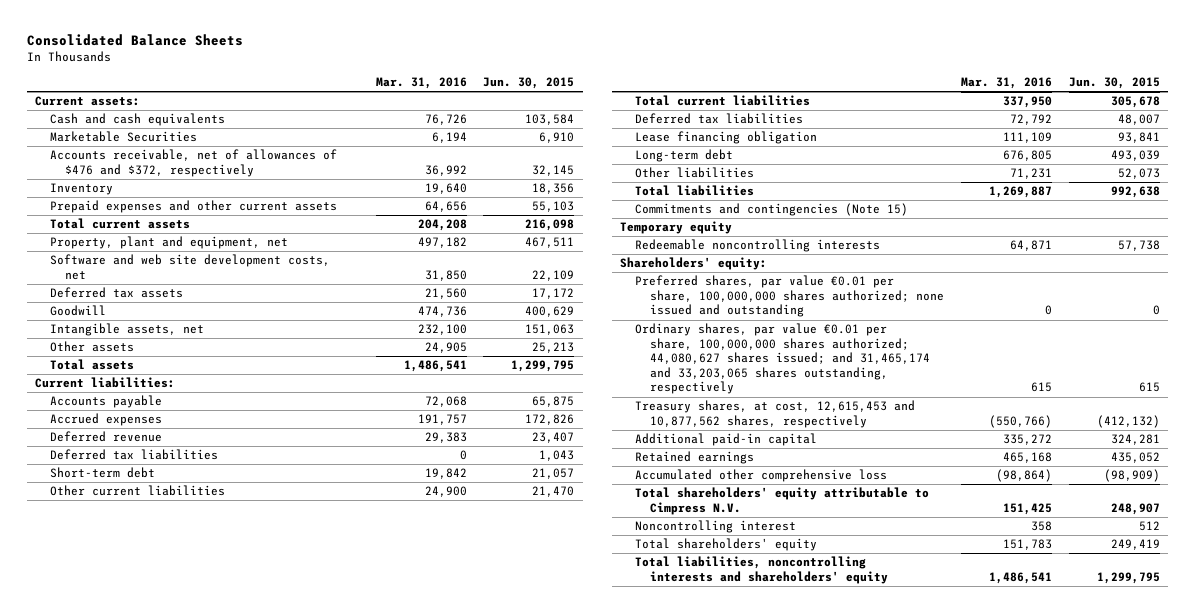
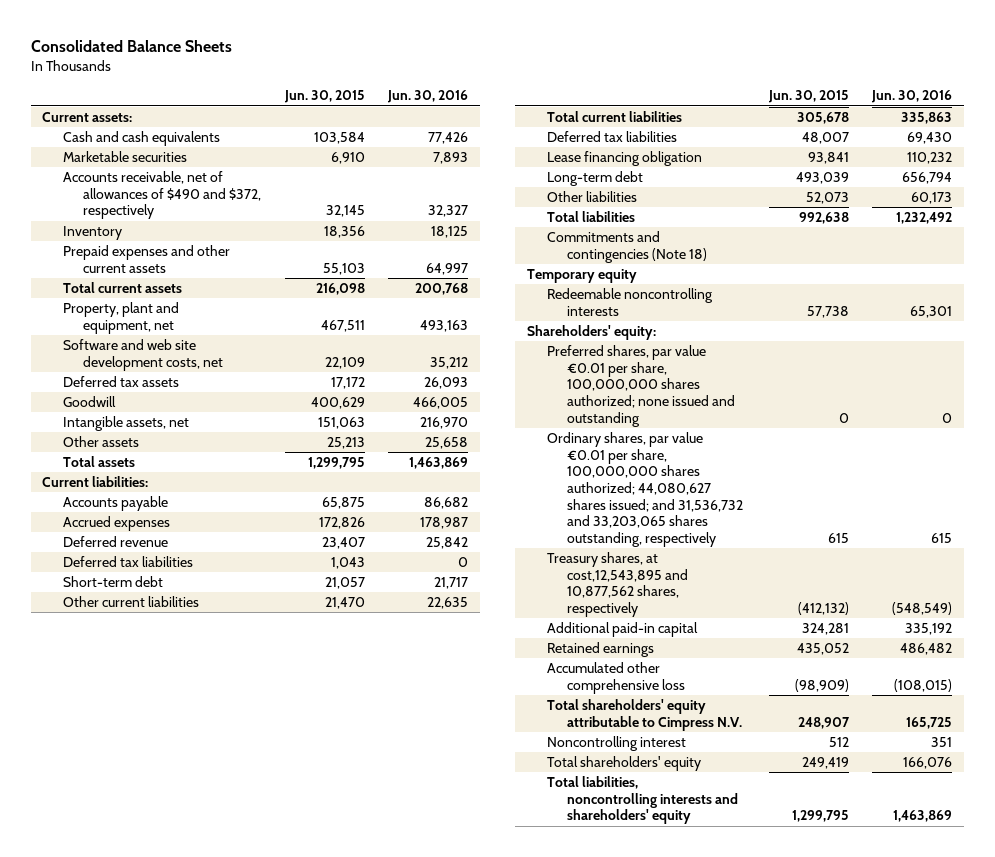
[375,77,467,90] Mar. 31, 2016 -> none
none -> [387,90,469,104] Jun. 30, 2016
[50,131,198,143] Marketable Securities -> [62,151,187,163] Marketable securities
[50,149,338,177] Accounts receivable, net of allowances of $476 and $372, respectively -> [62,171,262,220] Accounts receivable, net of allowances of $490 and $372, respectively
[635,203,909,217] Commitments and contingencies (Note 15) -> [546,231,708,263] Commitments and contingencies (Note 18)
[635,323,931,395] Ordinary shares, par value €0.01 per share, 100,000,000 shares authorized; 44,080,627 shares issued; and 31,465,174 and 33,203,065 shares outstanding, respectively -> [546,432,744,547] Ordinary shares, par value €0.01 per share, 100,000,000 shares authorized; 44,080,627 shares issued; and 31,536,732 and 33,203,065 shares outstanding, respectively
[635,400,916,428] Treasury shares, at cost, 12,615,453 and 10,877,562 shares, respectively -> [546,552,689,618] Treasury shares, at cost,12,543,895 and 10,877,562 shares, respectively

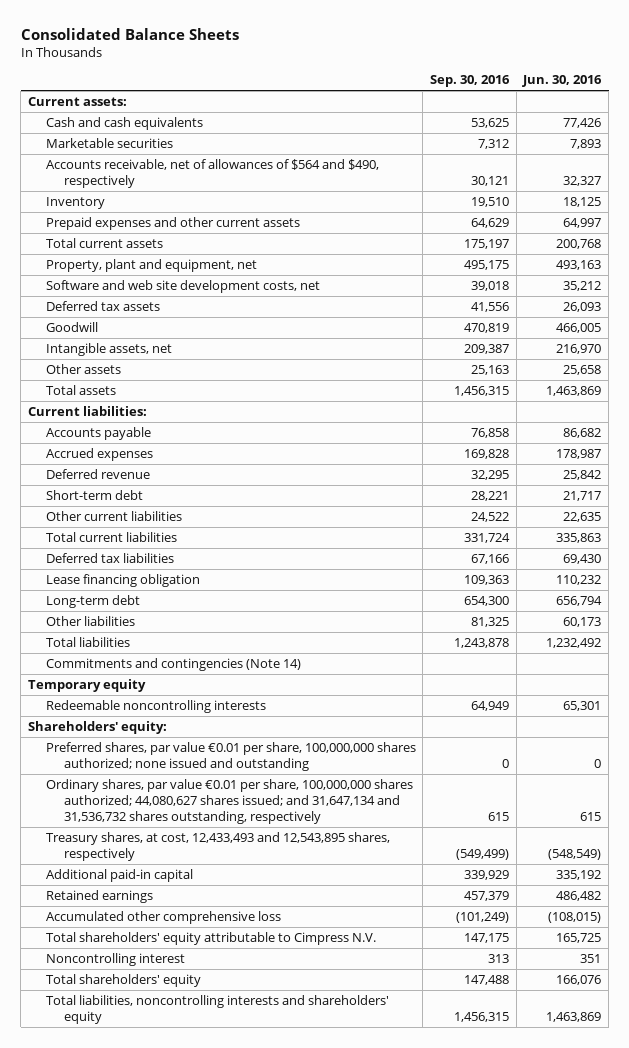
[283,90,365,104] Jun. 30, 2015 -> none
none -> [429,75,510,88] Sep. 30, 2016
[62,171,262,220] Accounts receivable, net of allowances of $490 and $372, respectively -> [45,158,379,188] Accounts receivable, net of allowances of $564 and $490, respectively
[62,556,193,568] Deferred tax liabilities -> none
[546,231,708,263] Commitments and contingencies (Note 18) -> [45,657,301,671] Commitments and contingencies (Note 14)
[546,432,744,547] Ordinary shares, par value €0.01 per share, 100,000,000 shares authorized; 44,080,627 shares issued; and 31,536,732 and 33,203,065 shares outstanding, respectively -> [45,778,413,824] Ordinary shares, par value €0.01 per share, 100,000,000 shares authorized; 44,080,627 shares issued; and 31,647,134 and 31,536,732 shares outstanding, respectively
[546,552,689,618] Treasury shares, at cost,12,543,895 and 10,877,562 shares, respectively -> [45,831,390,861] Treasury shares, at cost, 12,433,493 and 12,543,895 shares, respectively

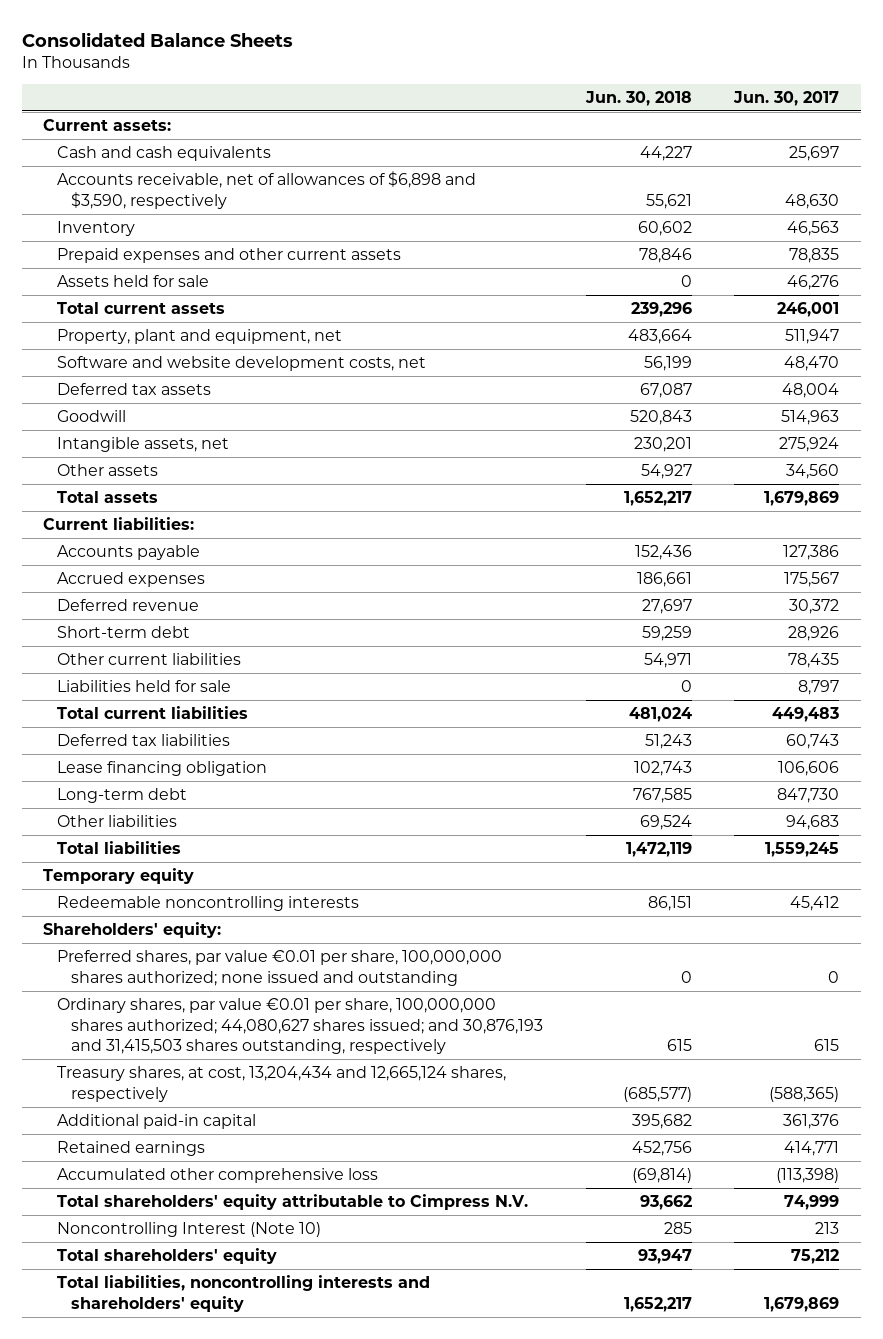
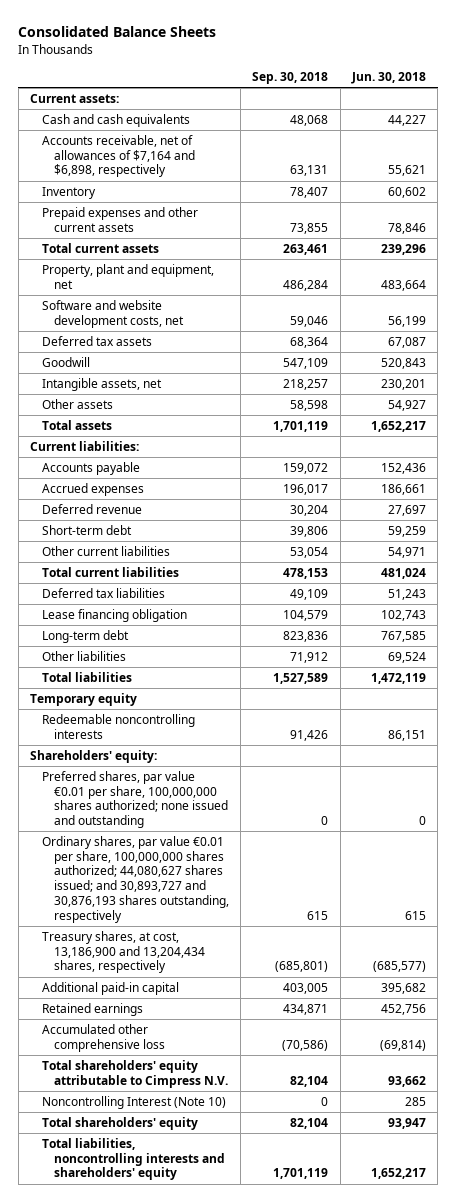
[733,90,840,106] Jun. 30, 2017 -> none
none -> [252,72,329,85] Sep. 30, 2018
[57,171,477,209] Accounts receivable, net of allowances of $6,898 and $3,590, respectively -> [41,134,195,178] Accounts receivable, net of allowances of $7,164 and $6,898, respectively
[57,275,210,288] Assets held for sale -> none
[57,680,232,693] Liabilities held for sale -> none
[57,998,544,1055] Ordinary shares, par value €0.01 per share, 100,000,000 shares authorized; 44,080,627 shares issued; and 30,876,193 and 31,415,503 shares outstanding, respectively -> [41,835,229,923] Ordinary shares, par value €0.01 per share, 100,000,000 shares authorized; 44,080,627 shares issued; and 30,893,727 and 30,876,193 shares outstanding, respectively
[57,1066,507,1102] Treasury shares, at cost, 13,204,434 and 12,665,124 shares, respectively -> [41,930,205,974] Treasury shares, at cost, 13,186,900 and 13,204,434 shares, respectively

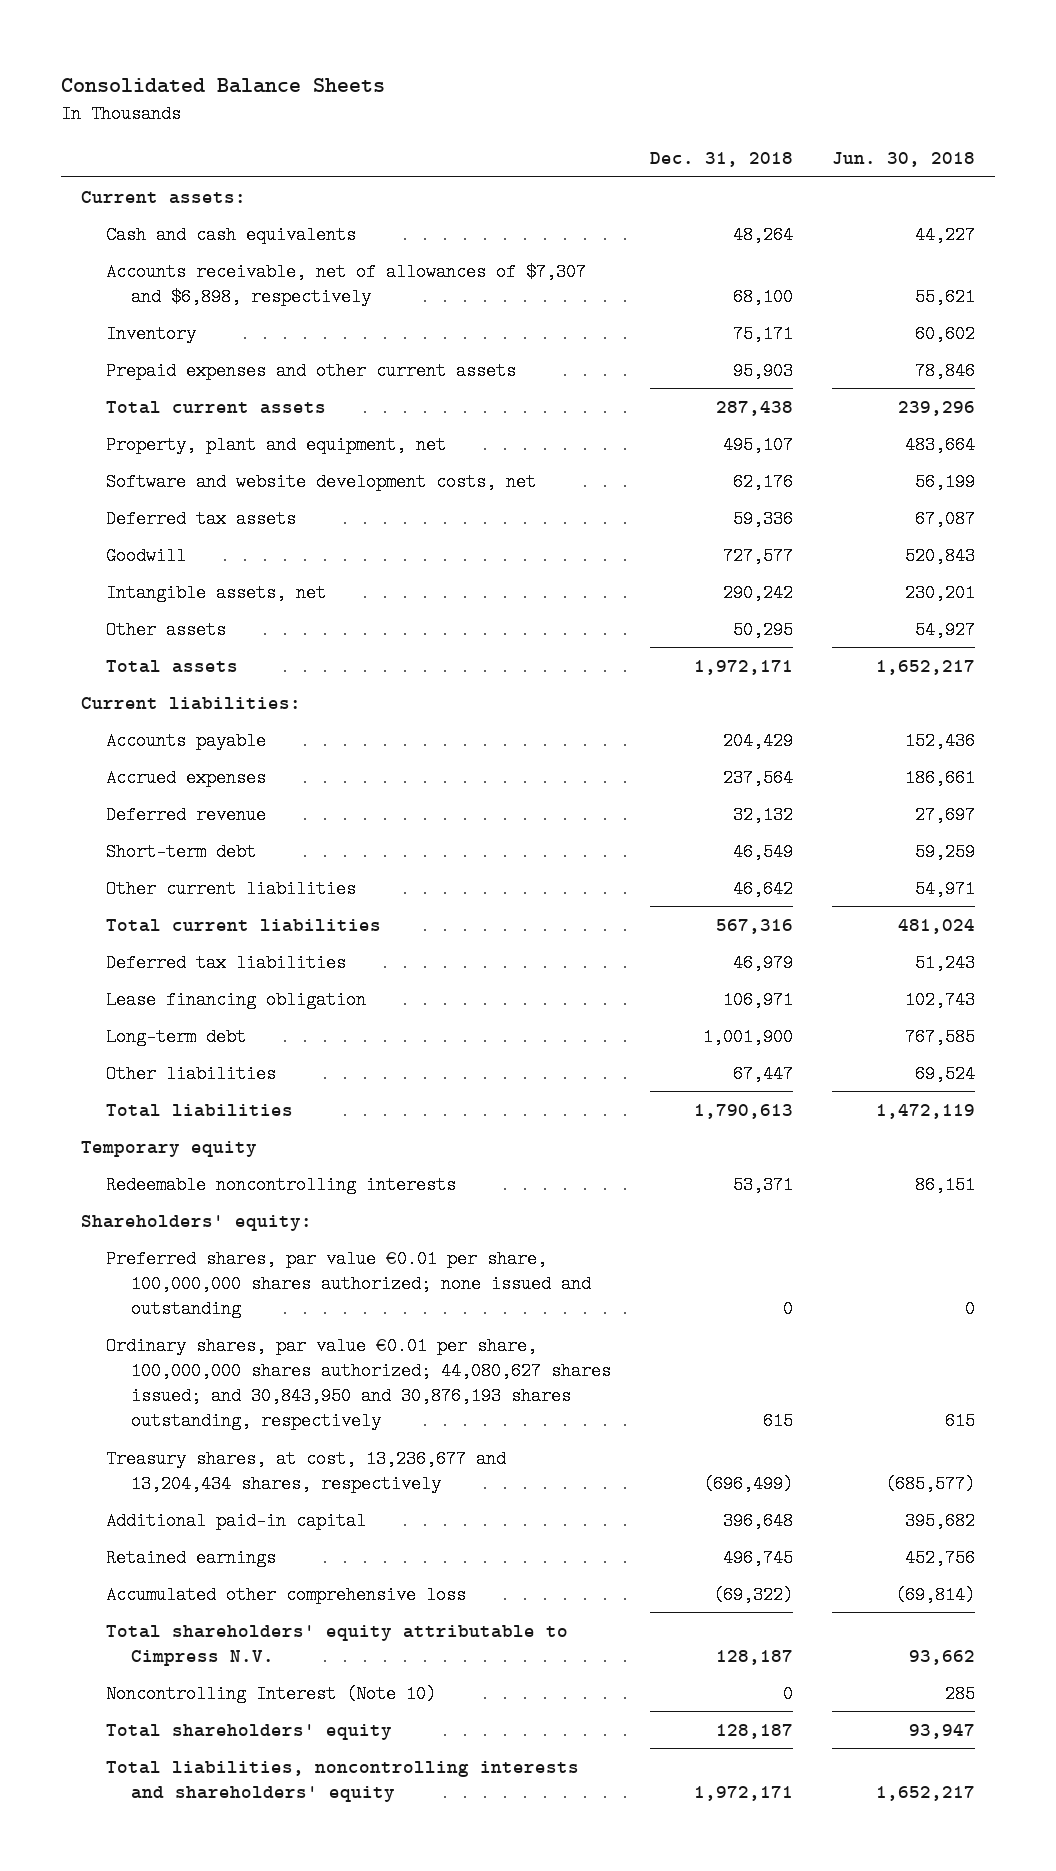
[252,72,329,85] Sep. 30, 2018 -> none
none -> [649,152,793,168] Dec. 31, 2018
[41,134,195,178] Accounts receivable, net of allowances of $7,164 and $6,898, respectively -> [105,262,586,306] Accounts receivable, net of allowances of $7,307 and $6,898, respectively
[41,835,229,923] Ordinary shares, par value €0.01 per share, 100,000,000 shares authorized; 44,080,627 shares issued; and 30,893,727 and 30,876,193 shares outstanding, respectively -> [105,1336,611,1431] Ordinary shares, par value €0.01 per share, 100,000,000 shares authorized; 44,080,627 shares issued; and 30,843,950 and 30,876,193 shares outstanding, respectively
[41,930,205,974] Treasury shares, at cost, 13,186,900 and 13,204,434 shares, respectively -> [105,1449,506,1493] Treasury shares, at cost, 13,236,677 and 13,204,434 shares, respectively

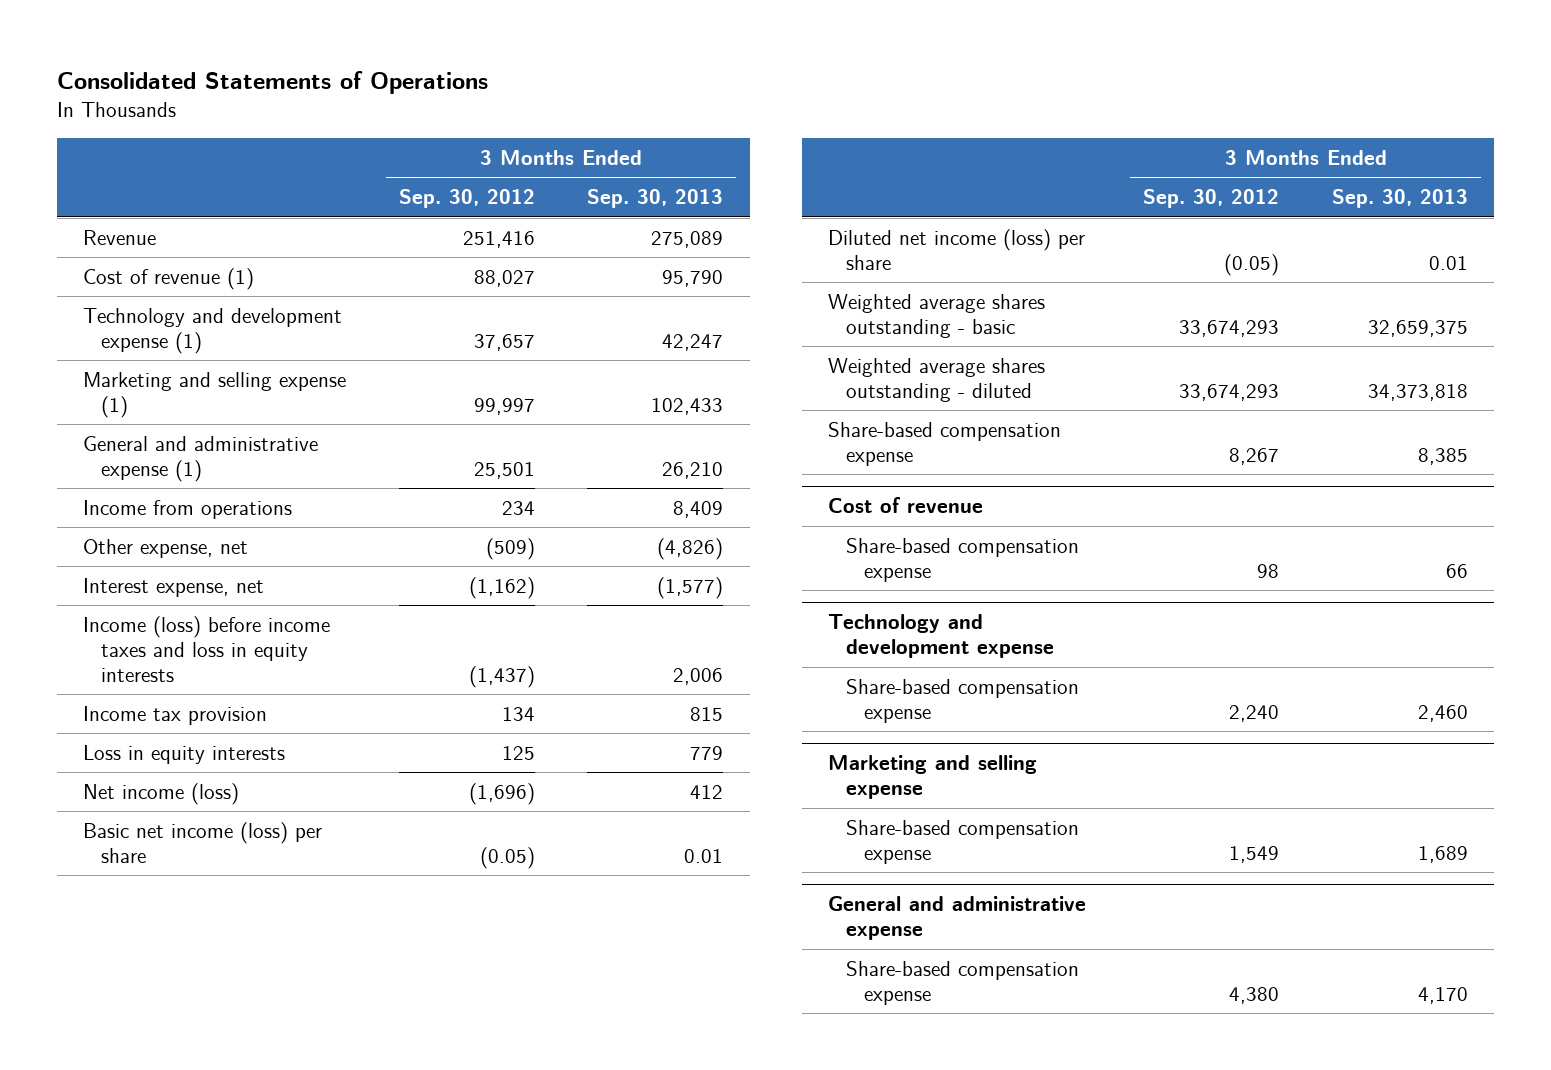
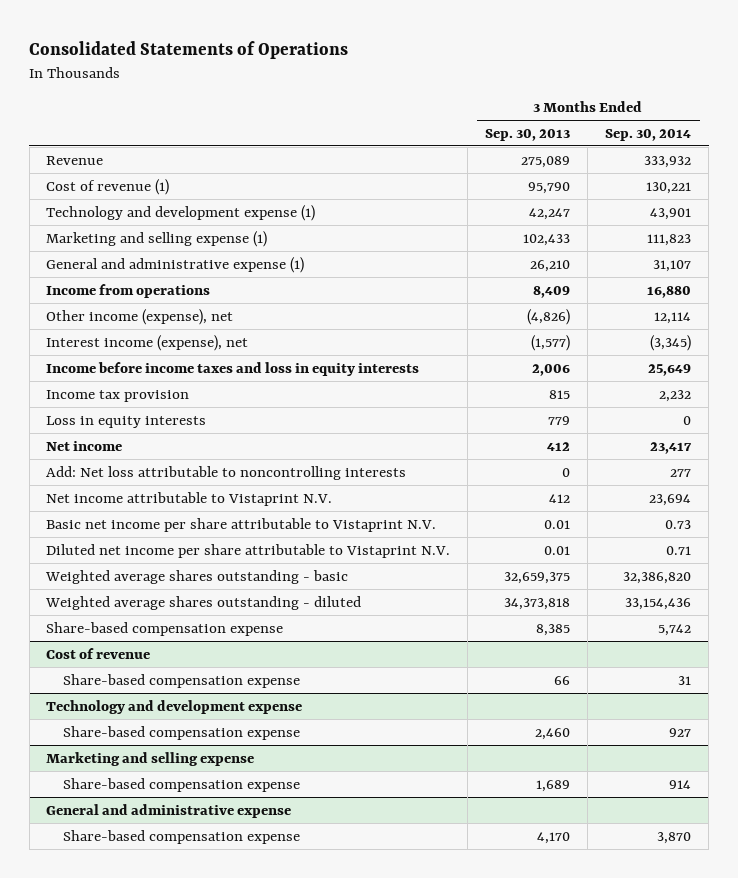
[398,189,535,209] Sep. 30, 2012 -> none
none -> [605,128,692,141] Sep. 30, 2014
[83,538,249,558] Other expense, net -> [46,308,234,325] Other income (expense), net
[83,577,265,597] Interest expense, net -> [46,334,249,351] Interest income (expense), net
[83,615,331,682] Income (loss) before income taxes and loss in equity interests -> [46,361,420,376] Income before income taxes and loss in equity interests
none -> [46,440,123,451] Net income
none -> [46,465,407,480] Add: Net loss attributable to noncontrolling interests
[83,782,240,805] Net income (loss) -> [46,491,333,506] Net income attributable to Vistaprint N.V.
[83,821,323,863] Basic net income (loss) per share -> [46,517,437,532] Basic net income per share attributable to Vistaprint N.V.
[827,228,1085,270] Diluted net income (loss) per share -> [46,543,451,558] Diluted net income per share attributable to Vistaprint N.V.

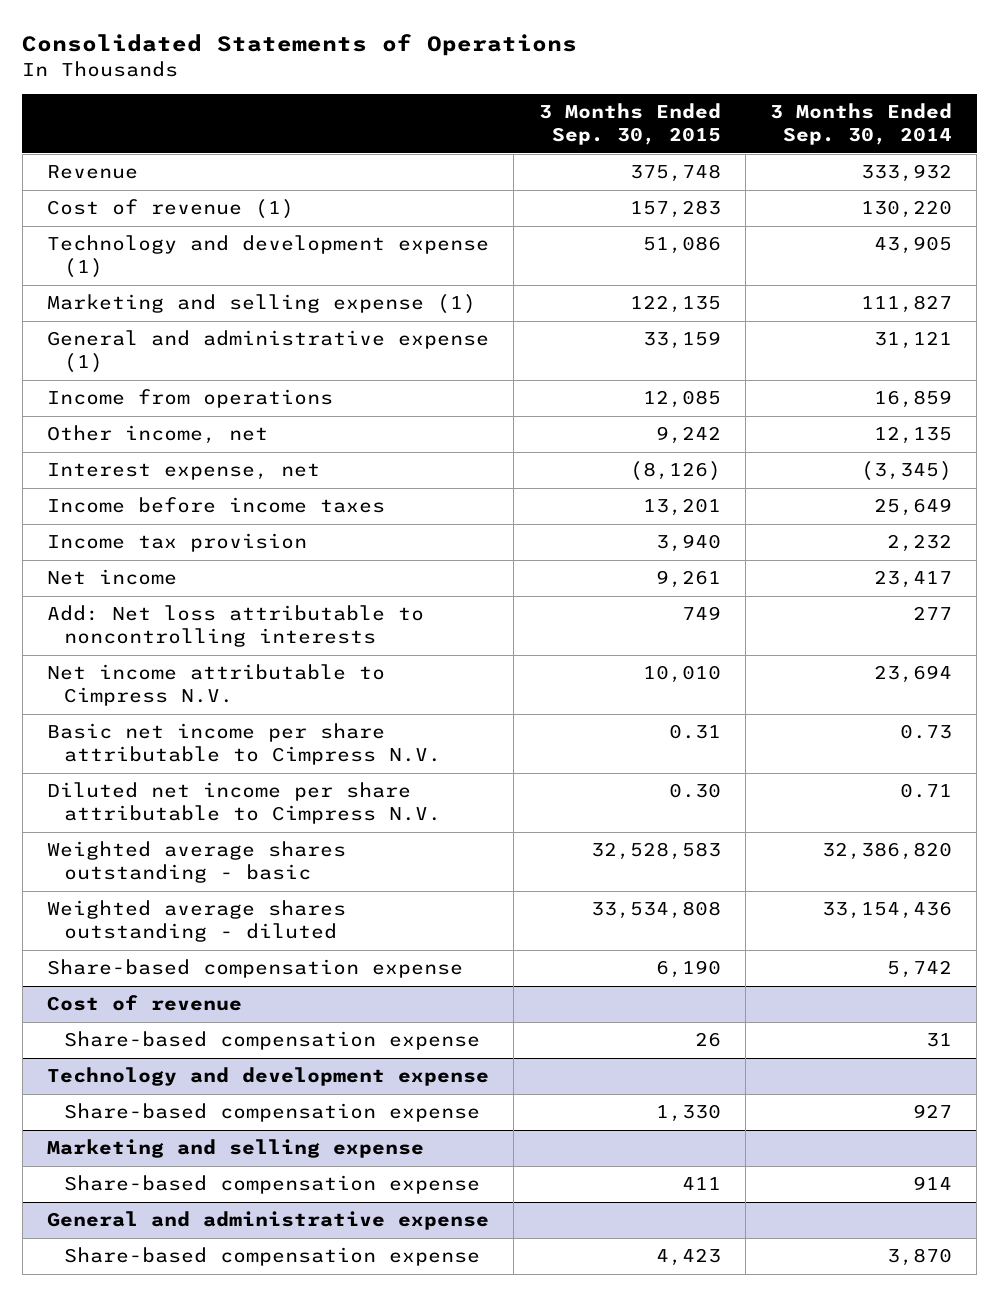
[485,128,571,141] Sep. 30, 2013 -> none
none -> [538,103,721,146] 3 Months Ended Sep. 30, 2015
[646,181,692,194] 130,221 -> [861,200,953,219] 130,220
[650,207,692,220] 43,901 -> [874,236,953,255] 43,905
[647,233,692,246] 111,823 -> [861,295,953,314] 111,827
[653,259,692,272] 31,107 -> [874,331,953,350] 31,121
[647,285,692,298] 16,880 -> [874,390,953,409] 16,859
[46,308,234,325] Other income (expense), net -> [47,425,269,445] Other income, net
[654,311,692,324] 12,114 -> [874,426,953,445] 12,135
[46,334,249,351] Interest income (expense), net -> [47,463,321,481] Interest expense, net
[46,361,420,376] Income before income taxes and loss in equity interests -> [47,497,386,514] Income before income taxes
[46,415,207,428] Loss in equity interests -> none
[46,491,333,506] Net income attributable to Vistaprint N.V. -> [47,664,386,707] Net income attributable to Cimpress N.V.
[46,517,437,532] Basic net income per share attributable to Vistaprint N.V. -> [47,723,441,766] Basic net income per share attributable to Cimpress N.V.
[46,543,451,558] Diluted net income per share attributable to Vistaprint N.V. -> [47,782,441,825] Diluted net income per share attributable to Cimpress N.V.

